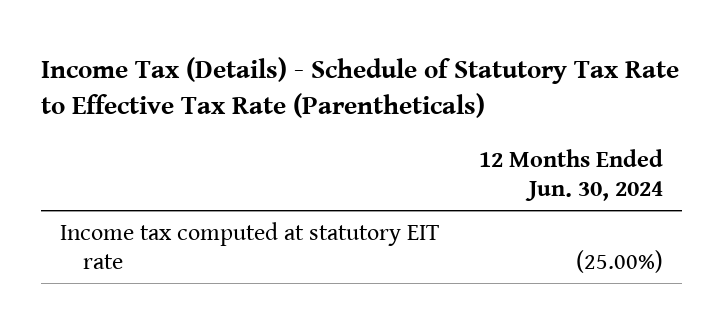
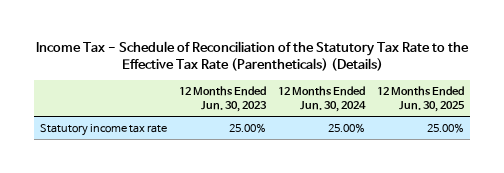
[40,56,679,119] Income Tax (Details) - Schedule of Statutory Tax Rate to Effective Tax Rate (Parentheticals) -> [36,40,470,72] Income Tax - Schedule of Reconciliation of the Statutory Tax Rate to the Effective Tax Rate (Parentheticals) (Details)
none -> [179,86,268,113] 12 Months Ended Jun. 30, 2023
none -> [376,86,465,113] 12 Months Ended Jun. 30, 2025
[60,221,440,270] Income tax computed at statutory EIT rate -> [40,124,168,137] Statutory income tax rate
[575,250,663,274] (25.00%) -> [328,123,366,134] 25.00%

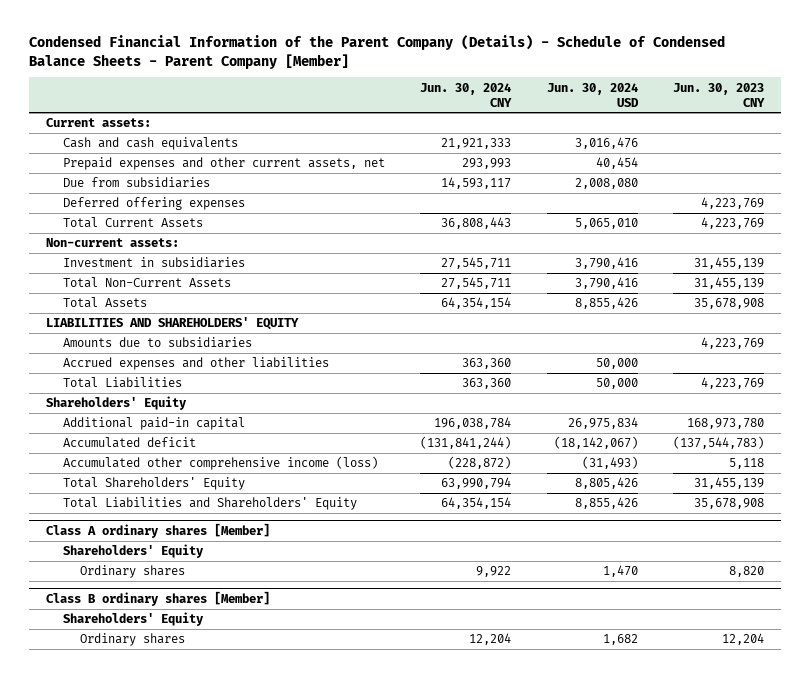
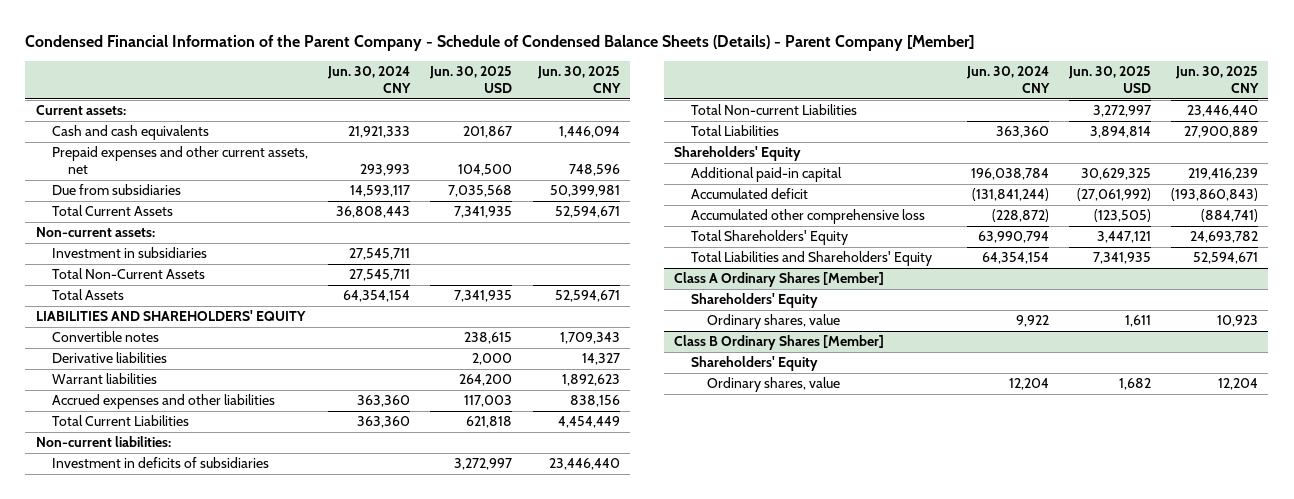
[28,35,725,69] Condensed Financial Information of the Parent Company (Details) - Schedule of Condensed Balance Sheets - Parent Company [Member] -> [25,34,975,51] Condensed Financial Information of the Parent Company - Schedule of Condensed Balance Sheets (Details) - Parent Company [Member]
[546,82,639,107] Jun. 30, 2024 USD -> none
[672,82,765,107] Jun. 30, 2023 CNY -> none
none -> [429,66,513,93] Jun. 30, 2025 USD
none -> [536,66,621,93] Jun. 30, 2025 CNY
[63,197,246,211] Deferred offering expenses -> none
[63,337,253,349] Amounts due to subsidiaries -> none
none -> [51,331,159,343] Convertible notes
none -> [51,352,167,364] Derivative liabilities
none -> [51,373,157,385] Warrant liabilities
none -> [51,415,189,427] Total Current Liabilities
none -> [35,436,171,448] Non-current liabilities:
none -> [51,457,269,469] Investment in deficits of subsidiaries
none -> [690,104,857,116] Total Non-current Liabilities
[63,456,379,471] Accumulated other comprehensive income (loss) -> [690,209,925,225] Accumulated other comprehensive loss
[46,522,271,538] Class A ordinary shares [Member] -> [674,272,885,288] Class A Ordinary Shares [Member]
[80,565,186,579] Ordinary shares -> [706,314,840,330] Ordinary shares, value
[46,590,271,606] Class B ordinary shares [Member] -> [674,335,885,351] Class B Ordinary Shares [Member]
[80,633,186,647] Ordinary shares -> [706,377,840,393] Ordinary shares, value

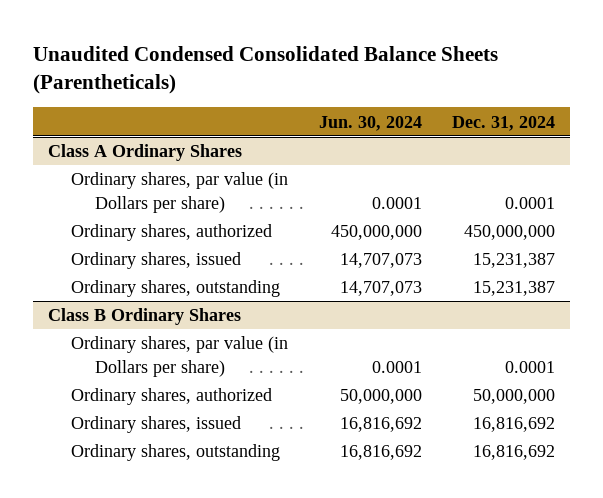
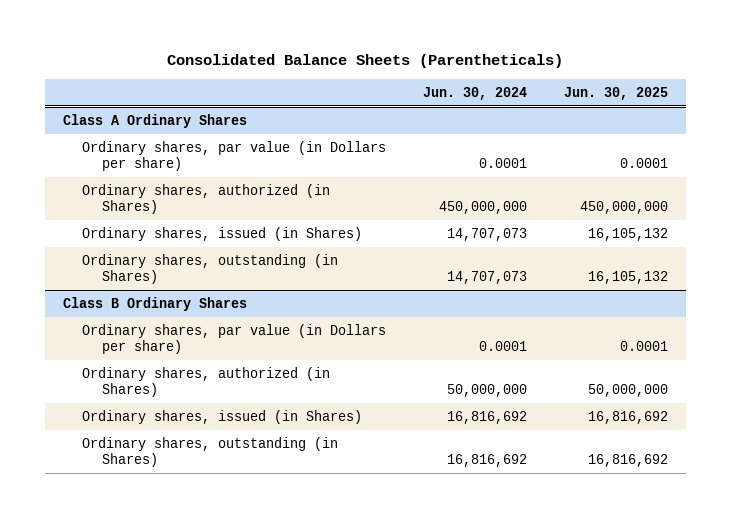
[33,46,499,95] Unaudited Condensed Consolidated Balance Sheets (Parentheticals) -> [167,54,564,69] Consolidated Balance Sheets (Parentheticals)
[452,115,556,131] Dec. 31, 2024 -> none
none -> [563,86,668,100] Jun. 30, 2025
[71,224,273,242] Ordinary shares, authorized -> [82,183,331,215] Ordinary shares, authorized (in Shares)
[71,252,242,270] Ordinary shares, issued -> [82,226,363,241] Ordinary shares, issued (in Shares)
[71,280,281,298] Ordinary shares, outstanding -> [82,253,339,285] Ordinary shares, outstanding (in Shares)
[71,388,273,406] Ordinary shares, authorized -> [82,366,331,398] Ordinary shares, authorized (in Shares)
[71,416,242,434] Ordinary shares, issued -> [82,409,363,424] Ordinary shares, issued (in Shares)
[71,444,281,462] Ordinary shares, outstanding -> [82,436,339,468] Ordinary shares, outstanding (in Shares)

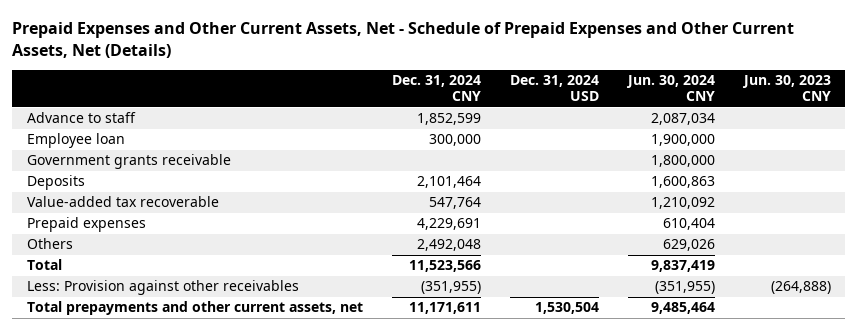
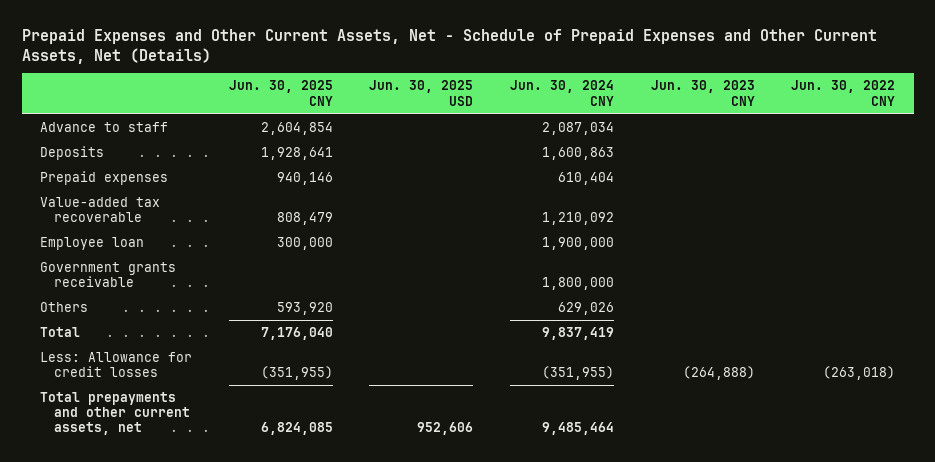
[391,75,481,102] Dec. 31, 2024 CNY -> none
[509,75,599,102] Dec. 31, 2024 USD -> none
none -> [228,80,333,106] Jun. 30, 2025 CNY
none -> [369,80,474,106] Jun. 30, 2025 USD
none -> [791,80,896,106] Jun. 30, 2022 CNY
[26,196,219,208] Value-added tax recoverable -> [39,197,160,223] Value-added tax recoverable
[26,133,125,149] Employee loan -> [39,237,144,251] Employee loan
[26,154,231,170] Government grants receivable -> [39,262,176,288] Government grants receivable
[26,280,299,296] Less: Provision against other receivables -> [39,352,192,378] Less: Allowance for credit losses

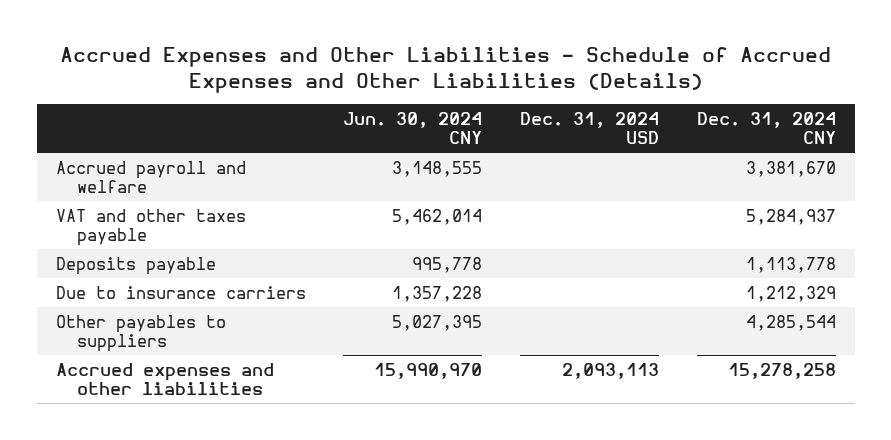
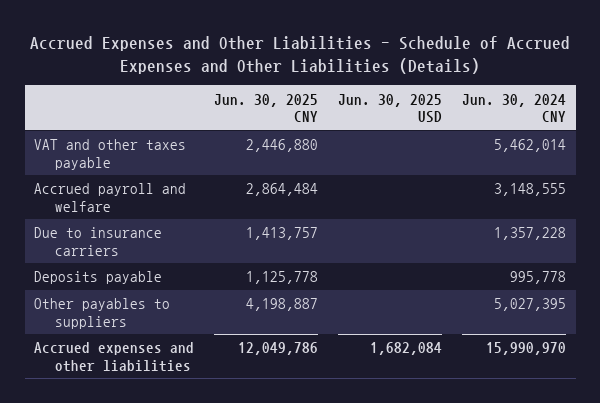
[520,112,660,145] Dec. 31, 2024 USD -> none
[696,112,836,145] Dec. 31, 2024 CNY -> none
none -> [214,93,319,123] Jun. 30, 2025 CNY
none -> [338,93,443,124] Jun. 30, 2025 USD
[55,160,246,193] Accrued payroll and welfare -> [34,183,187,212] Accrued payroll and welfare
[55,256,216,275] Deposits payable -> [34,271,163,285] Deposits payable

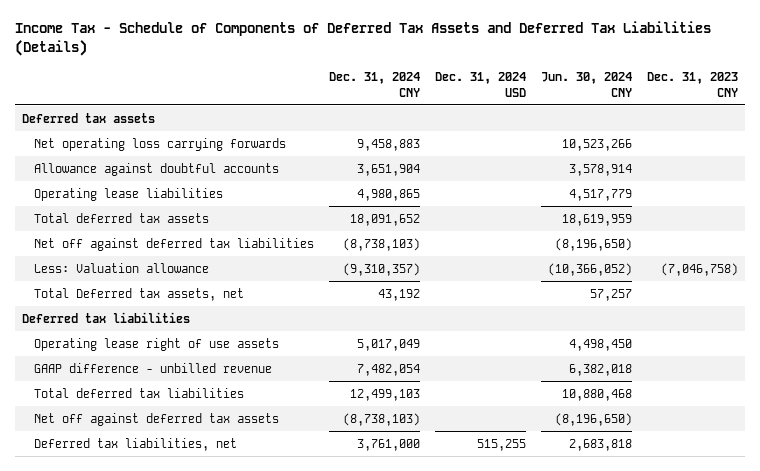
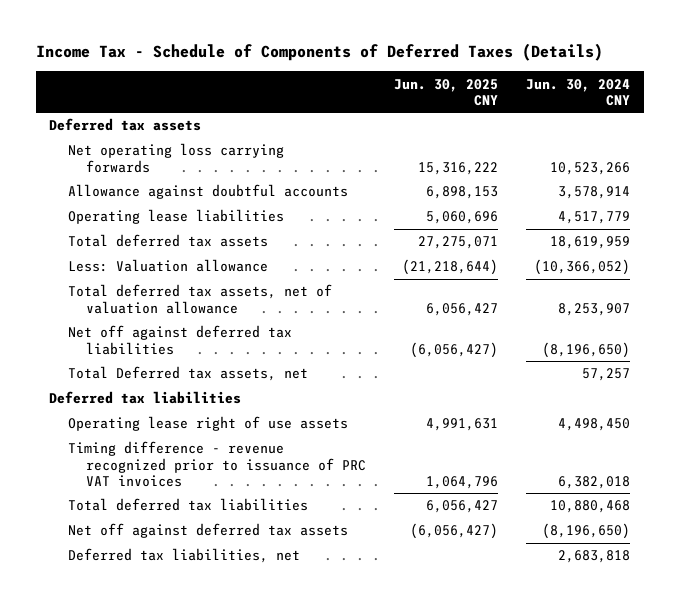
[14,21,711,57] Income Tax - Schedule of Components of Deferred Tax Assets and Deferred Tax Liabilities (Details) -> [35,43,603,62] Income Tax - Schedule of Components of Deferred Taxes (Details)
[329,72,421,97] Dec. 31, 2024 CNY -> none
[435,72,527,97] Dec. 31, 2024 USD -> none
[646,72,738,97] Dec. 31, 2023 CNY -> none
none -> [393,78,498,106] Jun. 30, 2025 CNY
none -> [67,284,332,314] Total deferred tax assets, net of valuation allowance
[34,237,315,251] Net off against deferred tax liabilities -> [67,325,292,355] Net off against deferred tax liabilities
[34,362,273,373] GAAP difference - unbilled revenue -> [67,441,367,487] Timing difference - revenue recognized prior to issuance of PRC VAT invoices

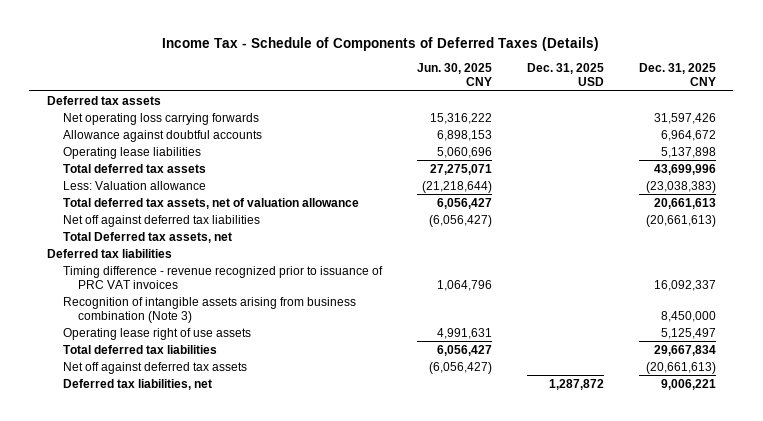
[525,78,630,106] Jun. 30, 2024 CNY -> none
none -> [526,63,604,87] Dec. 31, 2025 USD
none -> [638,63,716,87] Dec. 31, 2025 CNY
none -> [62,296,356,323] Recognition of intangible assets arising from business combination (Note 3)
[67,416,348,432] Operating lease right of use assets -> [62,327,251,340] Operating lease right of use assets

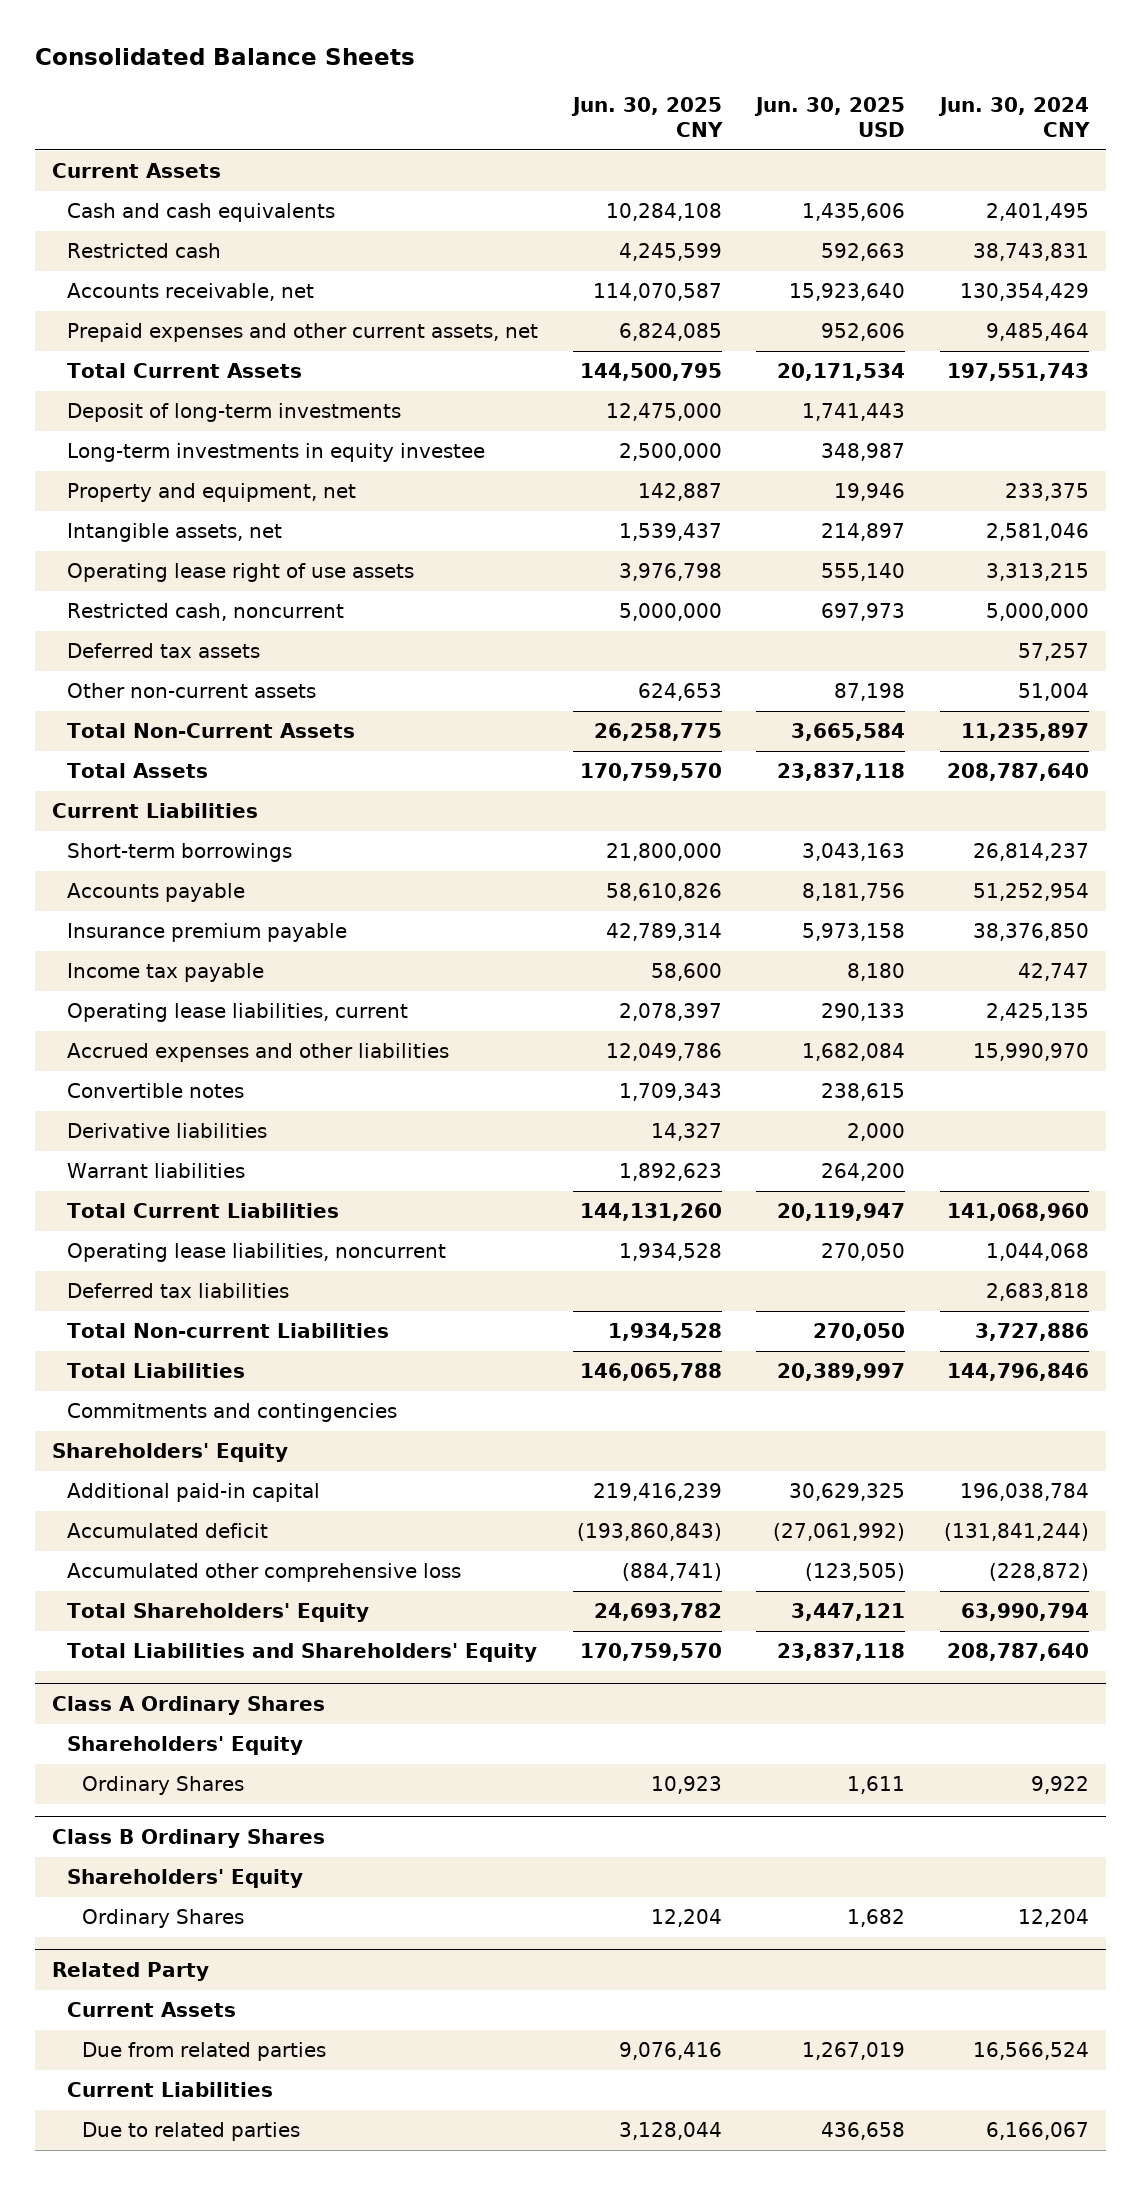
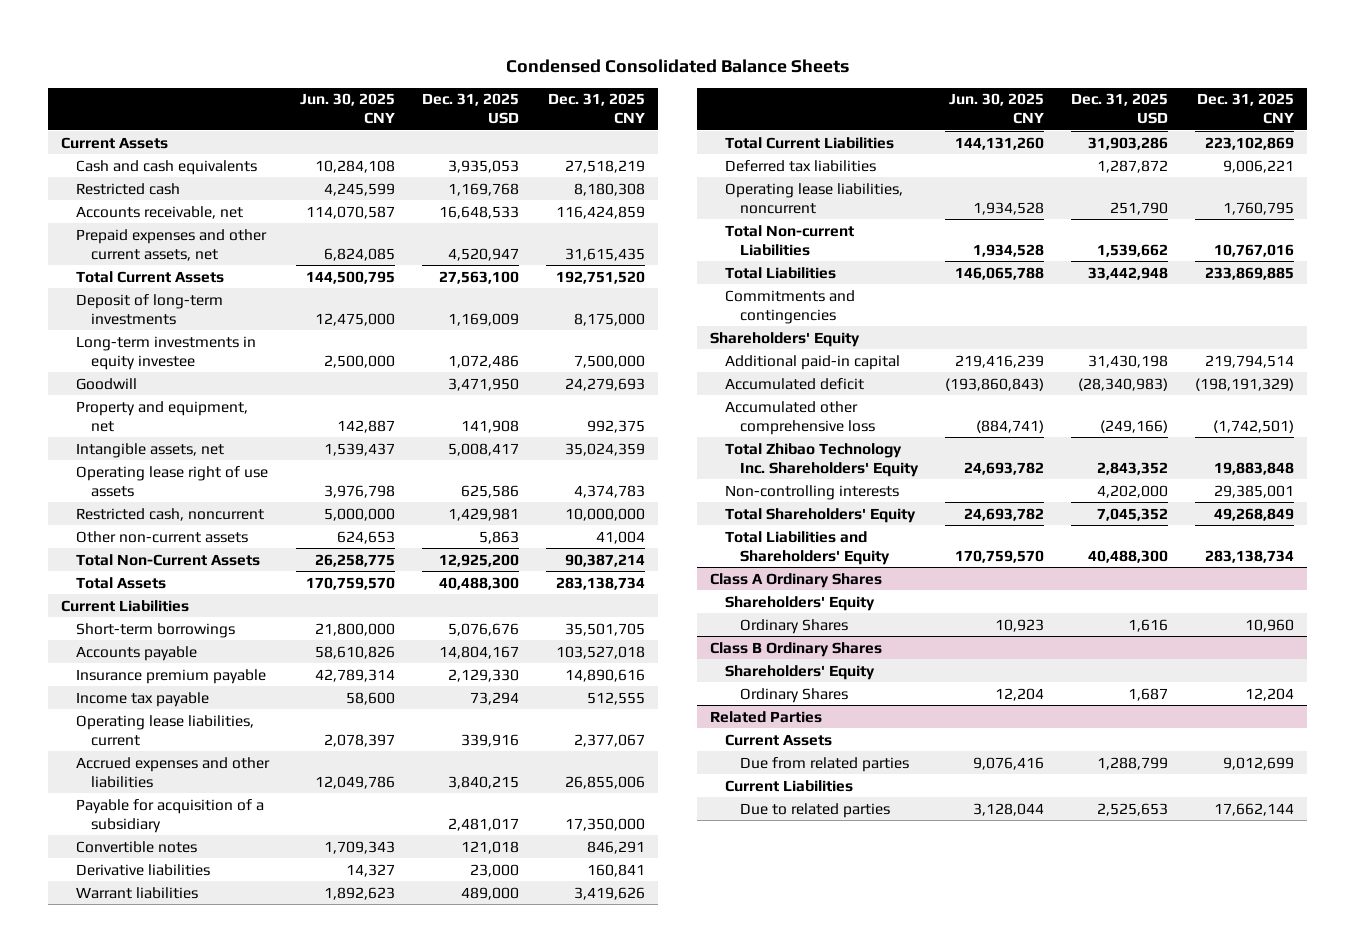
[35,48,416,66] Consolidated Balance Sheets -> [505,59,849,74] Condensed Consolidated Balance Sheets
[754,96,906,137] Jun. 30, 2025 USD -> none
[937,96,1090,137] Jun. 30, 2024 CNY -> none
none -> [421,93,519,125] Dec. 31, 2025 USD
none -> [547,93,645,125] Dec. 31, 2025 CNY
none -> [76,377,138,390] Goodwill
[67,643,261,659] Deferred tax assets -> none
none -> [76,798,265,833] Payable for acquisition of a subsidiary
[67,1243,447,1263] Operating lease liabilities, noncurrent -> [725,182,904,214] Operating lease liabilities, noncurrent
none -> [725,442,919,477] Total Zhibao Technology Inc. Shareholders' Equity
none -> [725,484,900,500] Non-controlling interests
[52,1961,210,1981] Related Party -> [710,710,823,723] Related Parties

